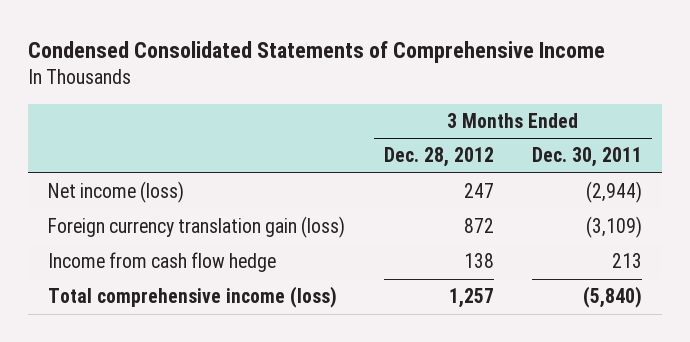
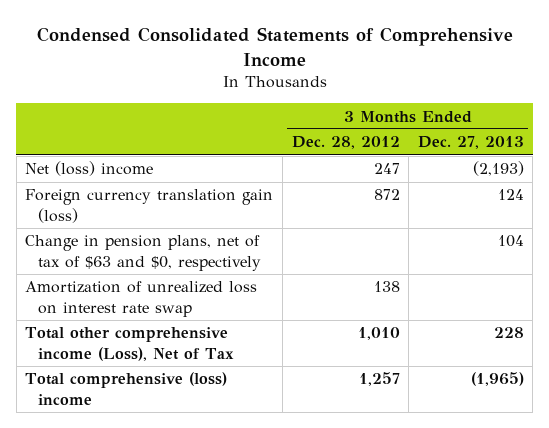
[532,147,643,168] Dec. 30, 2011 -> none
none -> [417,136,524,150] Dec. 27, 2013
[47,181,184,204] Net income (loss) -> [25,161,154,177] Net (loss) income
none -> [25,235,262,271] Change in pension plans, net of tax of $63 and $0, respectively
[47,252,276,273] Income from cash flow hedge -> [25,281,258,317] Amortization of unrealized loss on interest rate swap
none -> [25,327,235,361] Total other comprehensive income (Loss), Net of Tax
[47,286,337,309] Total comprehensive income (loss) -> [25,372,228,405] Total comprehensive (loss) income

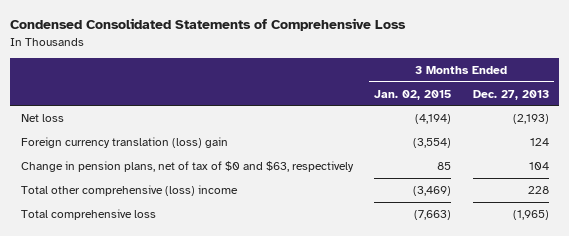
[36,27,513,66] Condensed Consolidated Statements of Comprehensive Income -> [10,18,407,32] Condensed Consolidated Statements of Comprehensive Loss
[291,136,400,150] Dec. 28, 2012 -> none
none -> [374,89,452,100] Jan. 02, 2015
[25,281,258,317] Amortization of unrealized loss on interest rate swap -> none
[25,161,154,177] Net (loss) income -> [20,114,64,123] Net loss
[25,189,274,223] Foreign currency translation gain (loss) -> [20,137,228,149] Foreign currency translation (loss) gain
[25,235,262,271] Change in pension plans, net of tax of $63 and $0, respectively -> [20,161,354,173] Change in pension plans, net of tax of $0 and $63, respectively
[25,327,235,361] Total other comprehensive income (Loss), Net of Tax -> [20,185,238,197] Total other comprehensive (loss) income
[25,372,228,405] Total comprehensive (loss) income -> [20,209,156,221] Total comprehensive loss

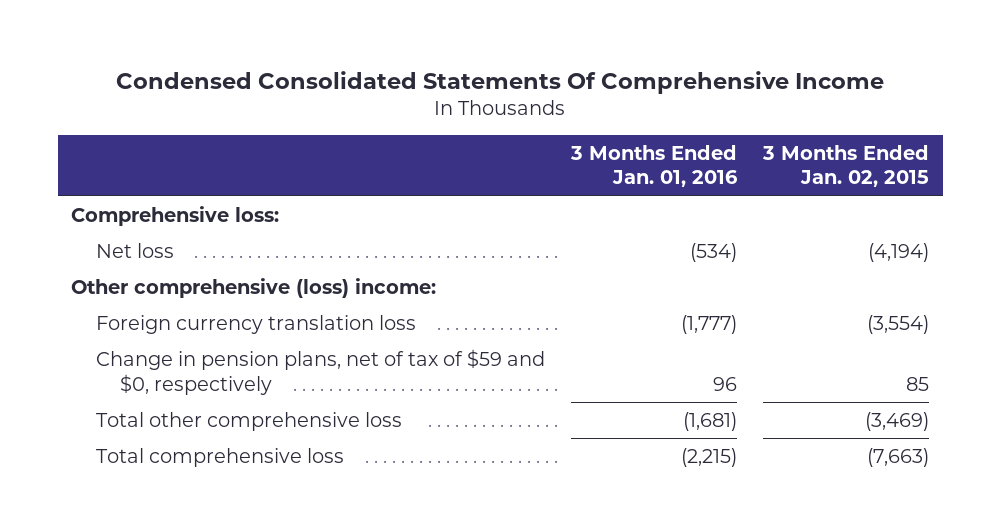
[10,18,407,32] Condensed Consolidated Statements of Comprehensive Loss -> [116,70,885,94] Condensed Consolidated Statements Of Comprehensive Income
[472,89,549,100] Dec. 27, 2013 -> none
none -> [570,144,739,188] 3 Months Ended Jan. 01, 2016
none -> [71,206,280,227] Comprehensive loss:
none -> [71,278,437,299] Other comprehensive (loss) income:
[20,137,228,149] Foreign currency translation (loss) gain -> [95,315,416,335] Foreign currency translation loss
[20,161,354,173] Change in pension plans, net of tax of $0 and $63, respectively -> [95,349,545,395] Change in pension plans, net of tax of $59 and $0, respectively
[20,185,238,197] Total other comprehensive (loss) income -> [95,412,402,432] Total other comprehensive loss

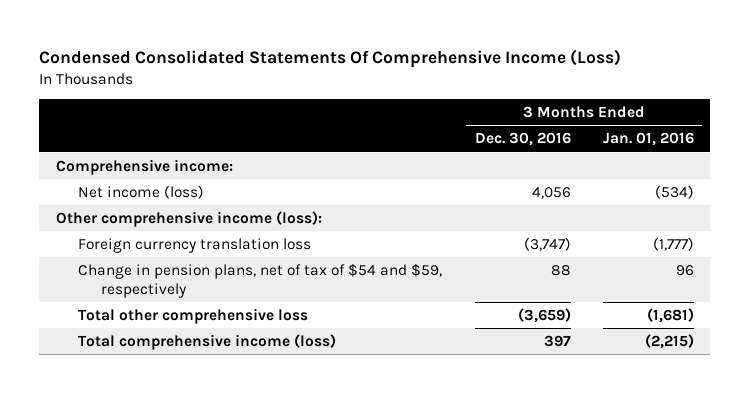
[116,70,885,94] Condensed Consolidated Statements Of Comprehensive Income -> [39,49,622,69] Condensed Consolidated Statements Of Comprehensive Income (Loss)
[762,144,930,188] 3 Months Ended Jan. 02, 2015 -> none
none -> [474,132,571,147] Dec. 30, 2016
[71,206,280,227] Comprehensive loss: -> [55,158,233,175] Comprehensive income:
[95,243,174,259] Net loss -> [78,184,205,199] Net income (loss)
[71,278,437,299] Other comprehensive (loss) income: -> [55,210,322,227] Other comprehensive income (loss):
[95,349,545,395] Change in pension plans, net of tax of $59 and $0, respectively -> [78,262,443,298] Change in pension plans, net of tax of $54 and $59, respectively
[95,448,344,468] Total comprehensive loss -> [78,333,337,350] Total comprehensive income (loss)

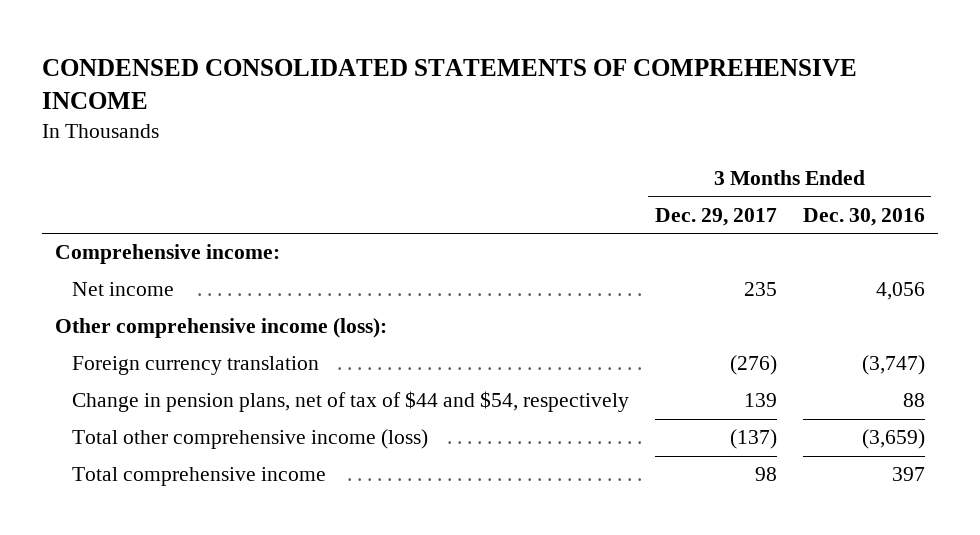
[39,49,622,69] Condensed Consolidated Statements Of Comprehensive Income (Loss) -> [42,58,858,110] CONDENSED CONSOLIDATED STATEMENTS OF COMPREHENSIVE INCOME
[602,132,694,147] Jan. 01, 2016 -> none
none -> [654,207,777,226] Dec. 29, 2017
[78,184,205,199] Net income (loss) -> [71,282,174,297] Net income
[78,237,312,253] Foreign currency translation loss -> [71,356,319,376] Foreign currency translation
[78,262,443,298] Change in pension plans, net of tax of $54 and $59, respectively -> [71,391,629,413] Change in pension plans, net of tax of $44 and $54, respectively
[78,307,309,324] Total other comprehensive loss -> [71,429,428,450] Total other comprehensive income (loss)
[78,333,337,350] Total comprehensive income (loss) -> [71,467,326,487] Total comprehensive income

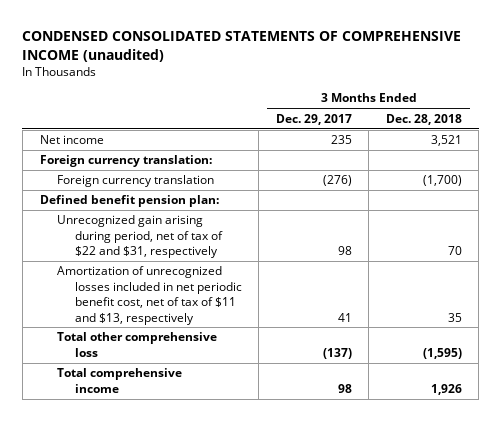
[42,58,858,110] CONDENSED CONSOLIDATED STATEMENTS OF COMPREHENSIVE INCOME -> [22,31,462,62] CONDENSED CONSOLIDATED STATEMENTS OF COMPREHENSIVE INCOME (unaudited)
[802,207,925,226] Dec. 30, 2016 -> none
none -> [385,113,462,125] Dec. 28, 2018
[55,244,281,265] Comprehensive income: -> none
[55,318,388,339] Other comprehensive income (loss): -> none
none -> [39,155,212,168] Foreign currency translation:
none -> [39,195,219,208] Defined benefit pension plan:
none -> [57,215,223,259] Unrecognized gain arising during period, net of tax of $22 and $31, respectively
[71,391,629,413] Change in pension plans, net of tax of $44 and $54, respectively -> [57,266,242,325] Amortization of unrecognized losses included in net periodic benefit cost, net of tax of $11 and $13, respectively
[743,393,777,408] 139 -> [337,312,352,322] 41
[71,429,428,450] Total other comprehensive income (loss) -> [57,332,218,357] Total other comprehensive loss

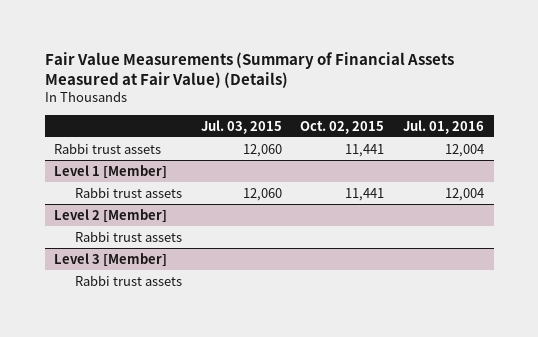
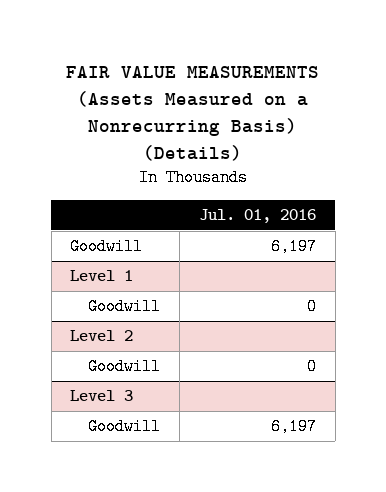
[44,51,454,88] Fair Value Measurements (Summary of Financial Assets Measured at Fair Value) (Details) -> [66,66,320,161] FAIR VALUE MEASUREMENTS (Assets Measured on a Nonrecurring Basis) (Details)
[200,119,282,134] Jul. 03, 2015 -> none
[300,120,385,134] Oct. 02, 2015 -> none
[54,142,162,154] Rabbi trust assets -> none
[74,186,182,198] Rabbi trust assets -> none
[74,230,182,242] Rabbi trust assets -> none
[74,274,182,286] Rabbi trust assets -> none
none -> [70,238,144,256] Goodwill
[54,164,168,179] Level 1 [Member] -> [70,270,134,282] Level 1
none -> [88,298,162,316] Goodwill
[54,208,168,223] Level 2 [Member] -> [70,330,134,342] Level 2
none -> [88,358,162,376] Goodwill
[54,252,168,267] Level 3 [Member] -> [70,390,134,402] Level 3
none -> [88,418,162,436] Goodwill

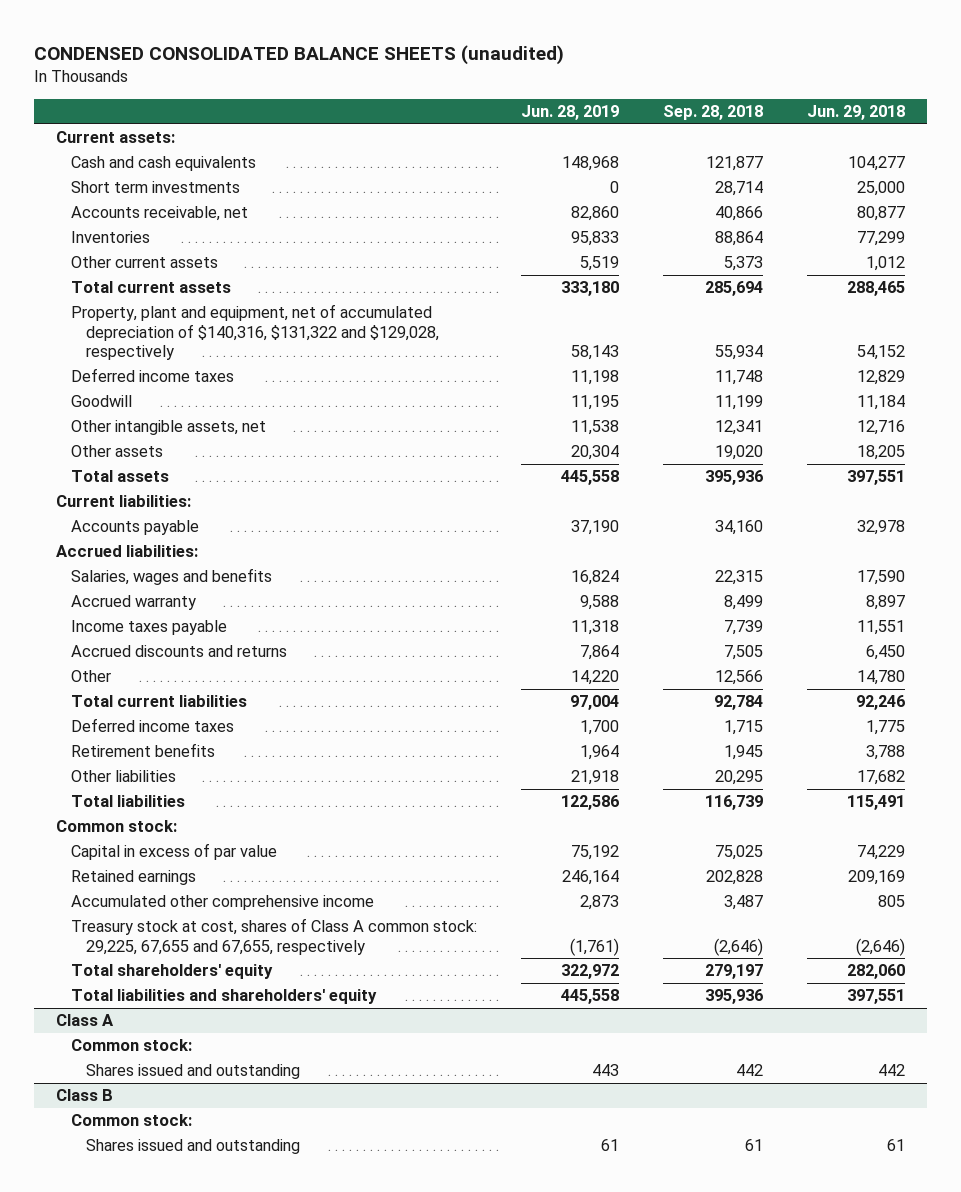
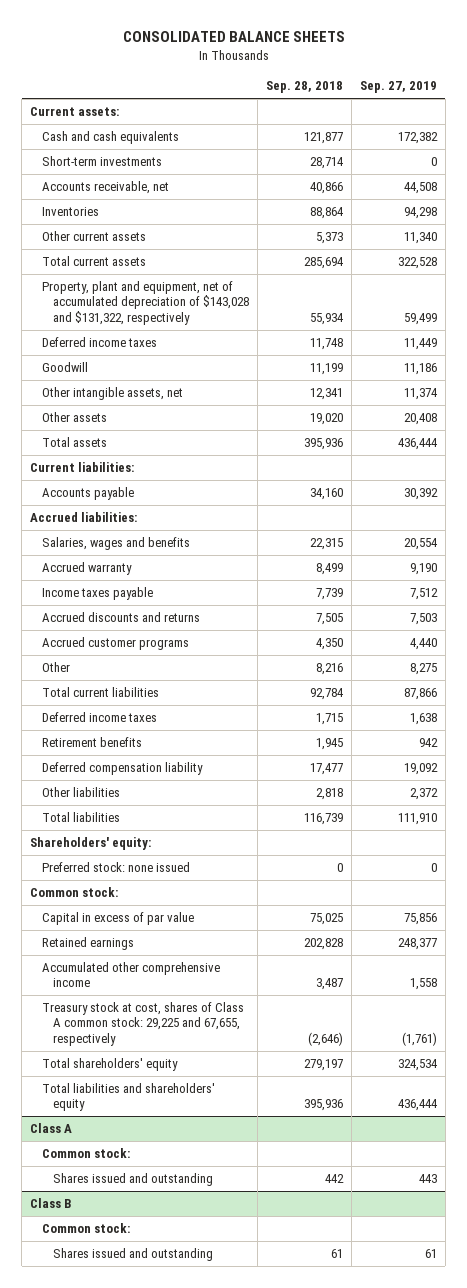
[33,44,564,65] CONDENSED CONSOLIDATED BALANCE SHEETS (unaudited) -> [122,31,345,43] CONSOLIDATED BALANCE SHEETS
[520,105,619,121] Jun. 28, 2019 -> none
[807,105,906,121] Jun. 29, 2018 -> none
none -> [359,81,437,94] Sep. 27, 2019
[70,181,240,194] Short term investments -> [41,155,162,166] Short-term investments
[70,304,439,361] Property, plant and equipment, net of accumulated depreciation of $140,316, $131,322 and $129,028, respectively -> [41,280,249,325] Property, plant and equipment, net of accumulated depreciation of $143,028 and $131,322, respectively
none -> [41,636,189,650] Accrued customer programs
[715,670,764,686] 12,566 -> [315,662,343,675] 8,216
none -> [41,761,203,775] Deferred compensation liability
[715,770,764,786] 20,295 -> [315,787,343,800] 2,818
none -> [30,836,152,850] Shareholders' equity:
none -> [41,861,190,872] Preferred stock: none issued
[70,918,477,955] Treasury stock at cost, shares of Class A common stock: 29,225, 67,655 and 67,655, respectively -> [41,1001,244,1046] Treasury stock at cost, shares of Class A common stock: 29,225 and 67,655, respectively

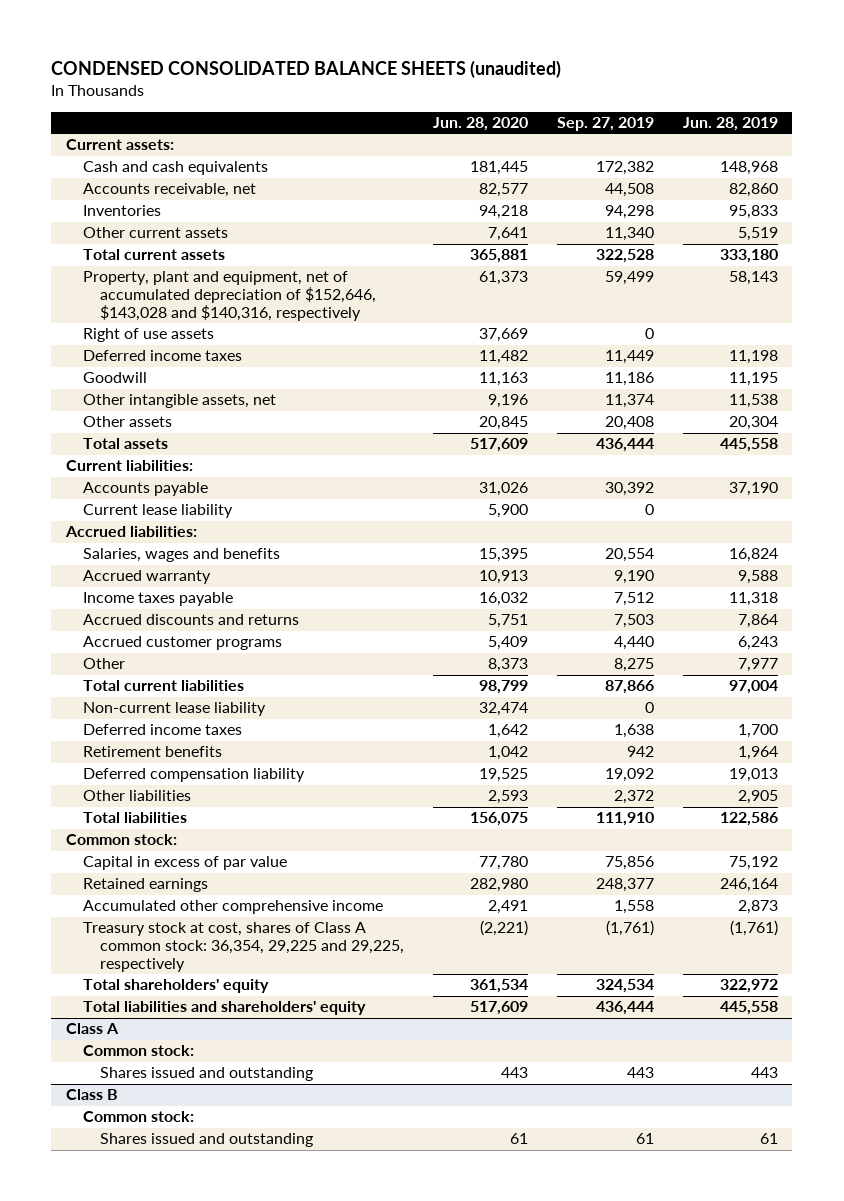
[122,31,345,43] CONSOLIDATED BALANCE SHEETS -> [51,60,562,79] CONDENSED CONSOLIDATED BALANCE SHEETS (unaudited)
[265,81,343,94] Sep. 28, 2018 -> none
none -> [432,117,528,132] Jun. 28, 2020
none -> [682,117,778,132] Jun. 28, 2019
[41,155,162,166] Short-term investments -> none
[41,280,249,325] Property, plant and equipment, net of accumulated depreciation of $143,028 and $131,322, respectively -> [82,271,376,322] Property, plant and equipment, net of accumulated depreciation of $152,646, $143,028 and $140,316, respectively
none -> [82,328,214,343] Right of use assets
none -> [82,504,233,519] Current lease liability
none -> [82,702,266,717] Non-current lease liability
[30,836,152,850] Shareholders' equity: -> none
[41,861,190,872] Preferred stock: none issued -> none
[41,1001,244,1046] Treasury stock at cost, shares of Class A common stock: 29,225 and 67,655, respectively -> [82,922,404,973] Treasury stock at cost, shares of Class A common stock: 36,354, 29,225 and 29,225, respectively

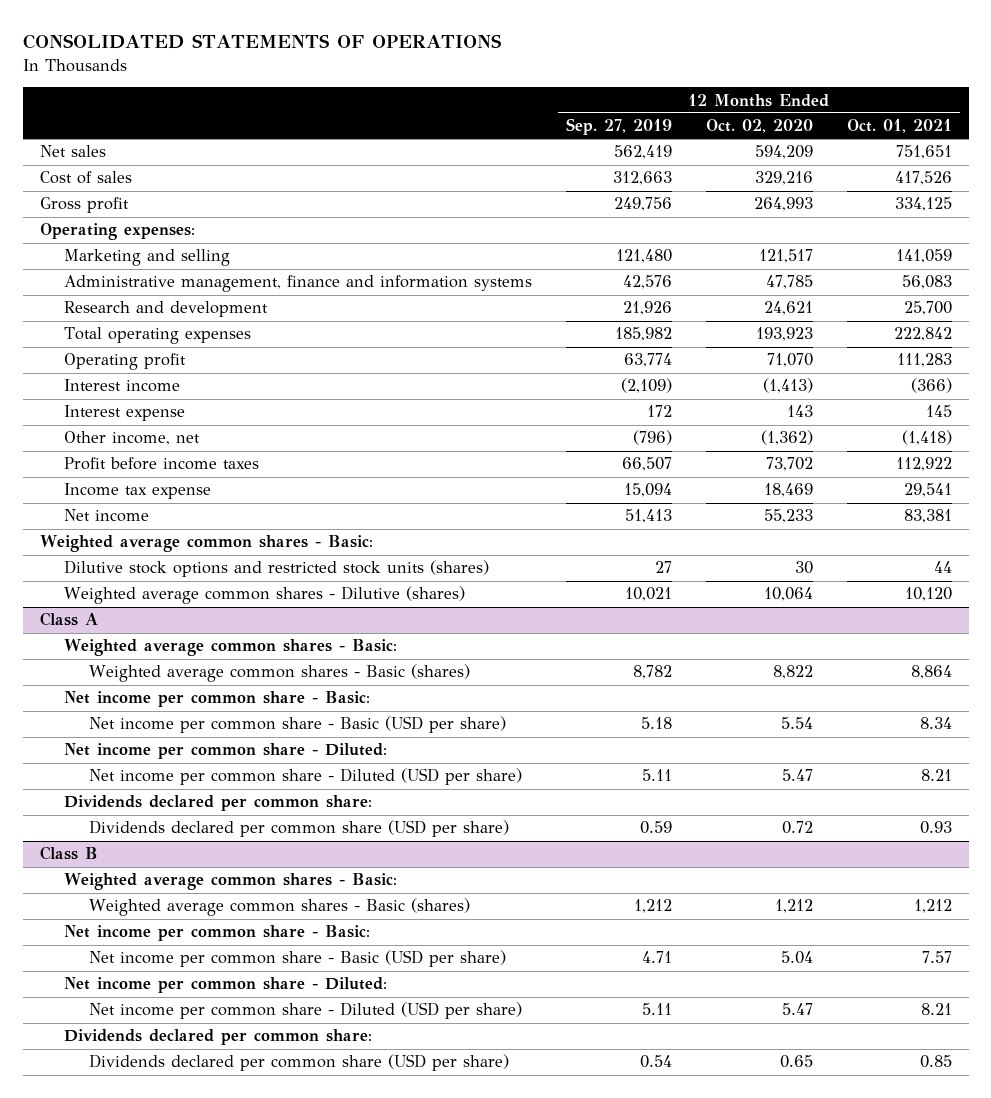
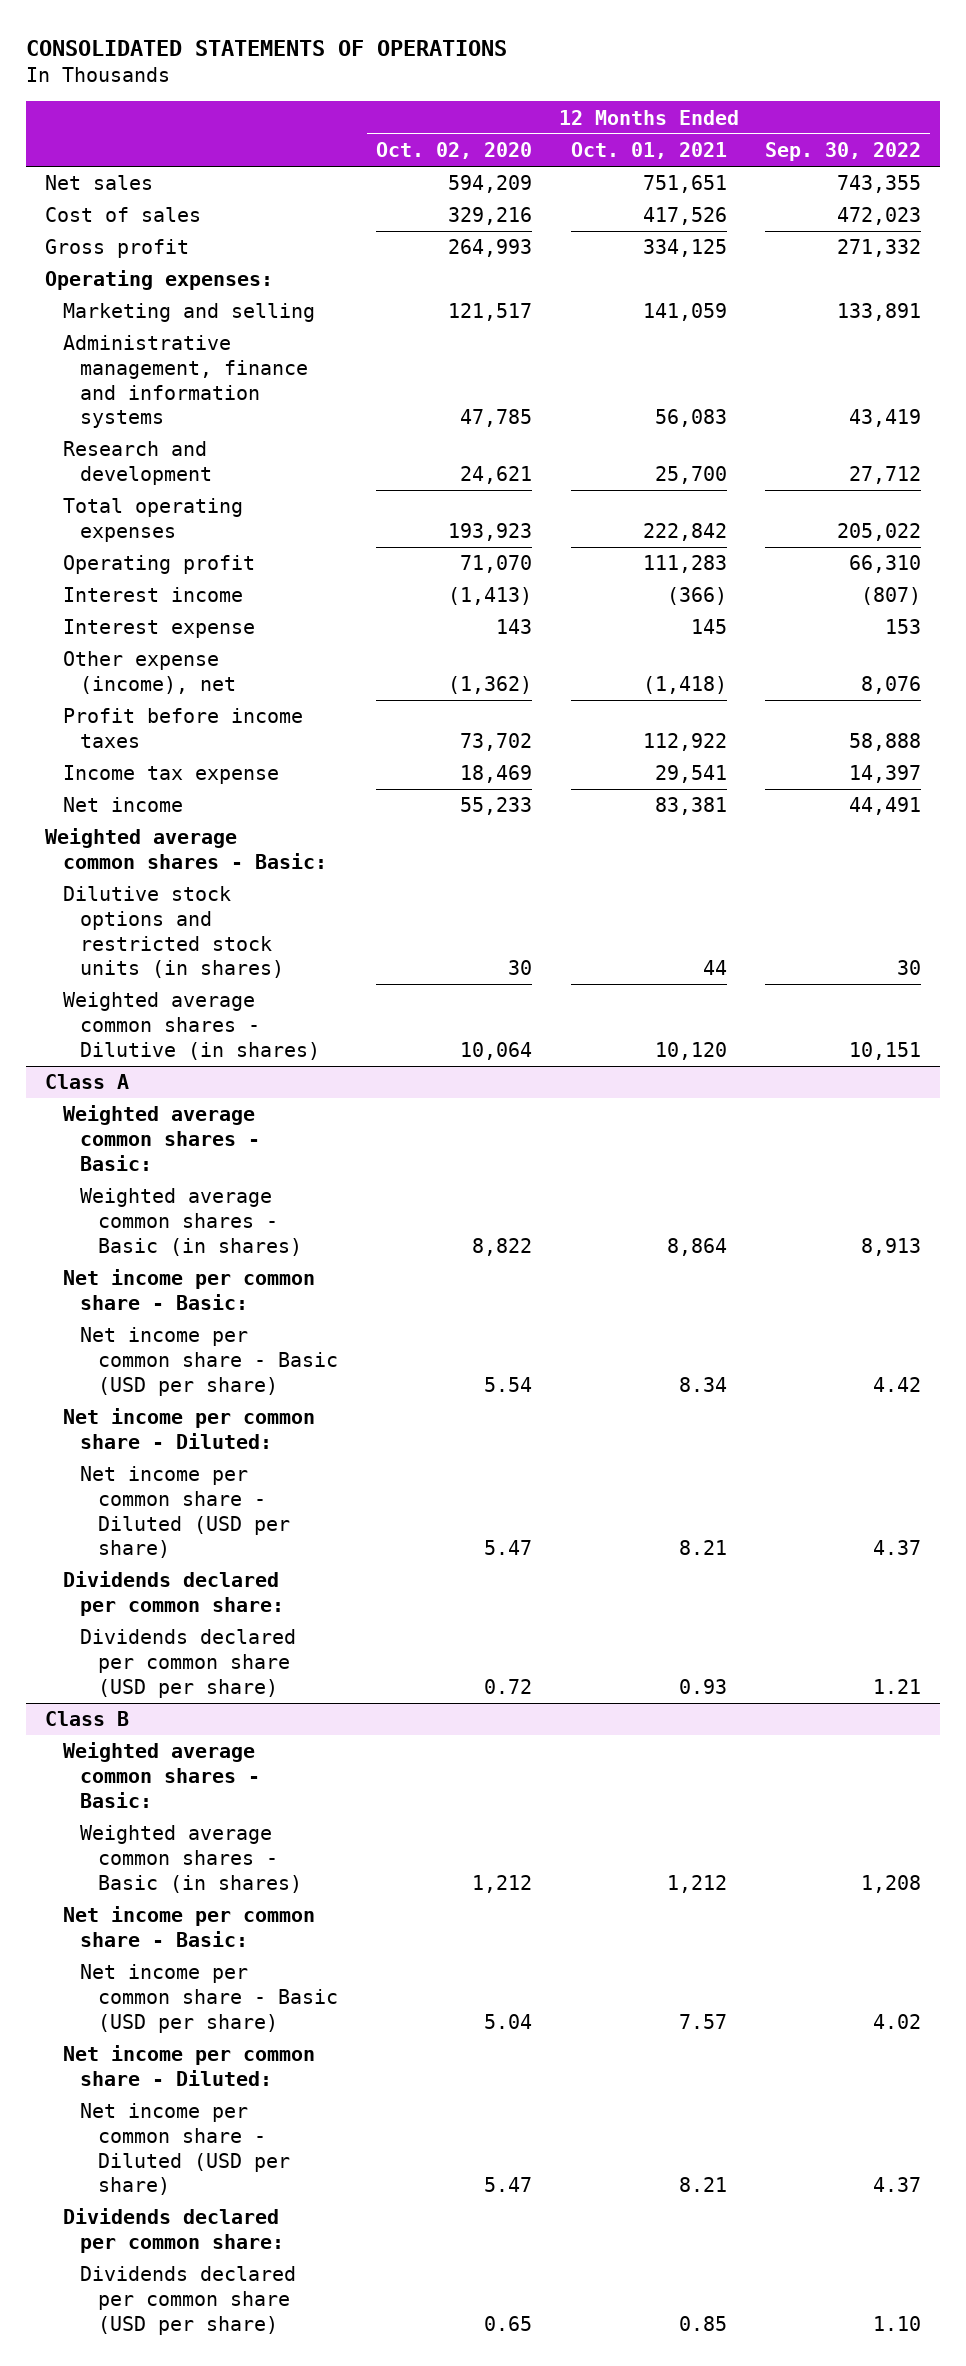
[566,118,673,136] Sep. 27, 2019 -> none
none -> [764,142,921,162] Sep. 30, 2022
[64,431,201,446] Other income, net -> [62,651,237,694] Other expense (income), net
[64,560,490,578] Dilutive stock options and restricted stock units (shares) -> [62,886,285,979] Dilutive stock options and restricted stock units (in shares)
[64,586,466,605] Weighted average common shares - Dilutive (shares) -> [62,992,321,1060] Weighted average common shares - Dilutive (in shares)
[89,664,471,683] Weighted average common shares - Basic (shares) -> [80,1188,302,1256] Weighted average common shares - Basic (in shares)
[89,898,471,917] Weighted average common shares - Basic (shares) -> [80,1825,302,1893] Weighted average common shares - Basic (in shares)

